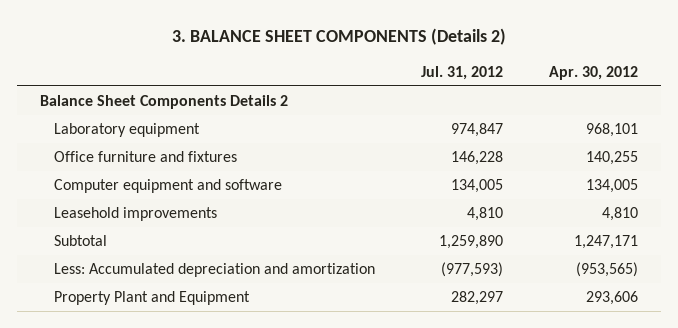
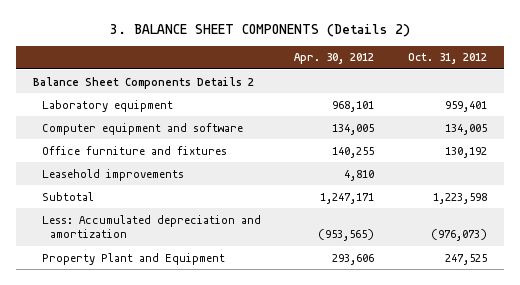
[420,65,503,80] Jul. 31, 2012 -> none
none -> [408,53,488,65] Oct. 31, 2012
[53,151,237,163] Office furniture and fixtures -> [41,145,227,155] Office furniture and fixtures

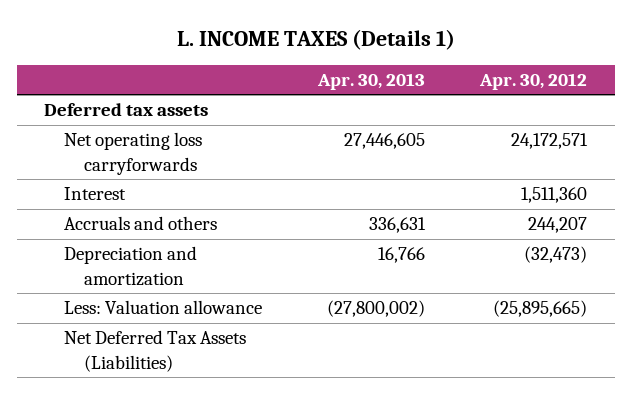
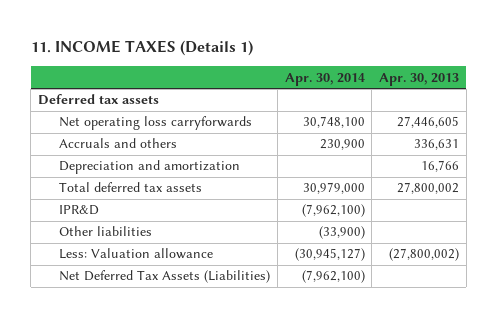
[176,28,455,50] L. INCOME TAXES (Details 1) -> [30,40,253,57] 11. INCOME TAXES (Details 1)
[479,72,588,90] Apr. 30, 2012 -> none
none -> [284,72,365,86] Apr. 30, 2014
[64,187,127,201] Interest -> none
none -> [59,182,203,193] Total deferred tax assets
none -> [59,205,100,216] IPR&D
none -> [59,226,153,237] Other liabilities

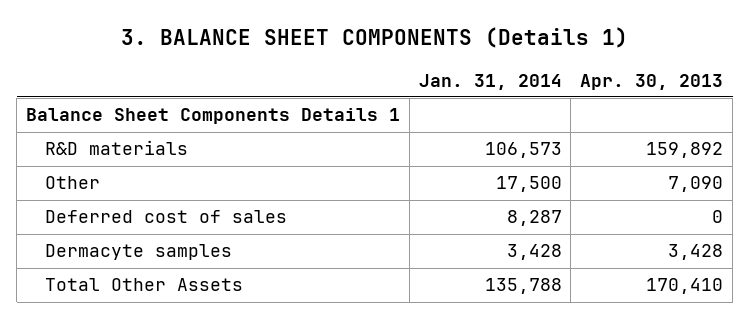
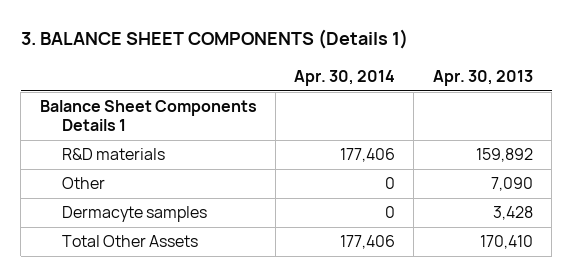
[418,73,562,90] Jan. 31, 2014 -> none
none -> [294,69,396,86] Apr. 30, 2014
[45,210,288,224] Deferred cost of sales -> none

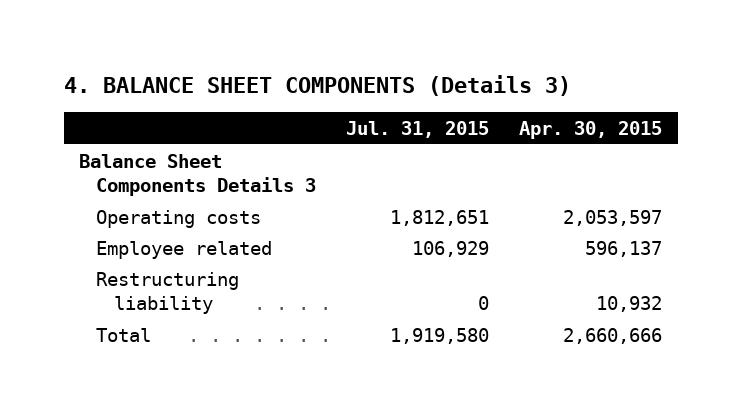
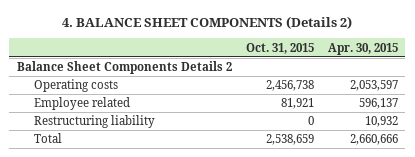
[63,75,571,97] 4. BALANCE SHEET COMPONENTS (Details 3) -> [62,16,353,30] 4. BALANCE SHEET COMPONENTS (Details 2)
[346,120,490,138] Jul. 31, 2015 -> none
none -> [245,42,314,54] Oct. 31, 2015
[78,153,317,197] Balance Sheet Components Details 3 -> [16,61,232,75] Balance Sheet Components Details 2

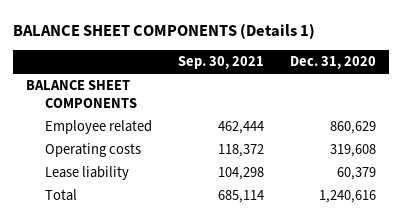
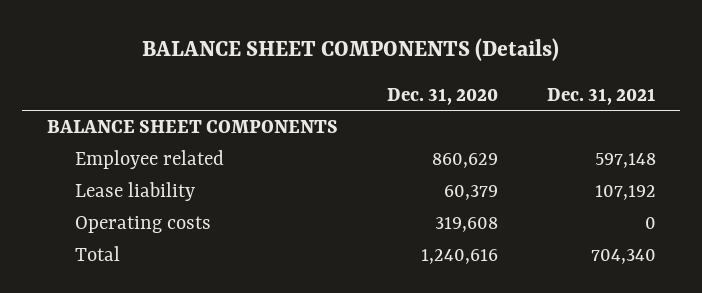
[13,22,316,39] BALANCE SHEET COMPONENTS (Details 1) -> [142,38,560,62] BALANCE SHEET COMPONENTS (Details)
[178,56,265,70] Sep. 30, 2021 -> none
none -> [546,87,656,105] Dec. 31, 2021
[45,143,142,158] Operating costs -> [75,216,212,234] Operating costs

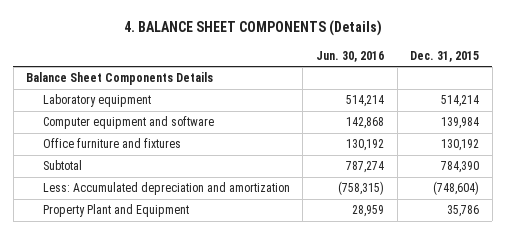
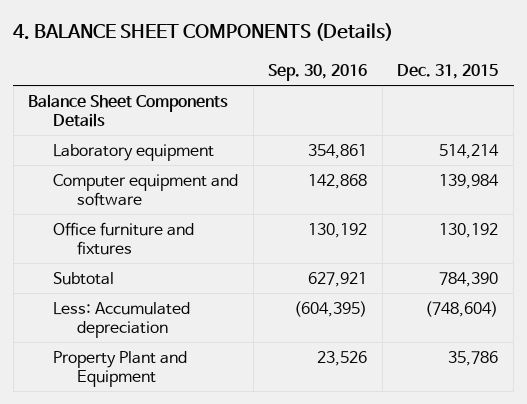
[315,50,384,62] Jun. 30, 2016 -> none
none -> [268,63,368,81] Sep. 30, 2016
[42,182,290,196] Less: Accumulated depreciation and amortization -> [52,302,190,338] Less: Accumulated depreciation

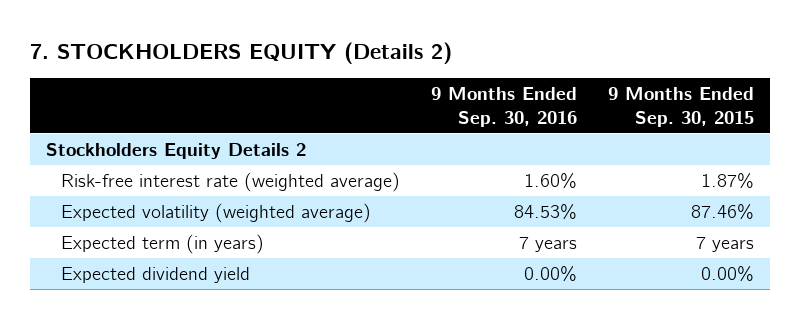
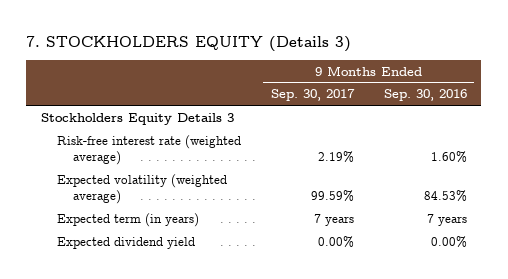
[30,42,453,65] 7. STOCKHOLDERS EQUITY (Details 2) -> [26,35,352,52] 7. STOCKHOLDERS EQUITY (Details 3)
[608,86,755,128] 9 Months Ended Sep. 30, 2015 -> none
none -> [270,89,355,102] Sep. 30, 2017
[45,142,306,159] Stockholders Equity Details 2 -> [41,112,235,125] Stockholders Equity Details 3

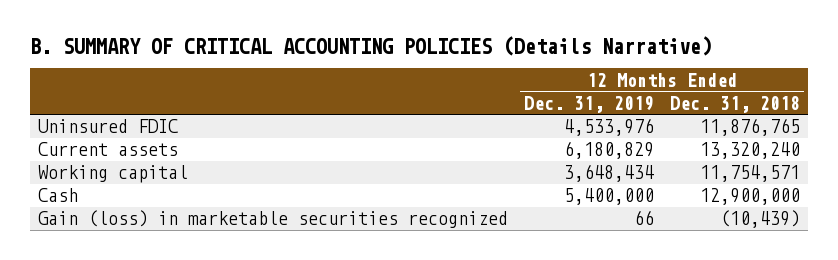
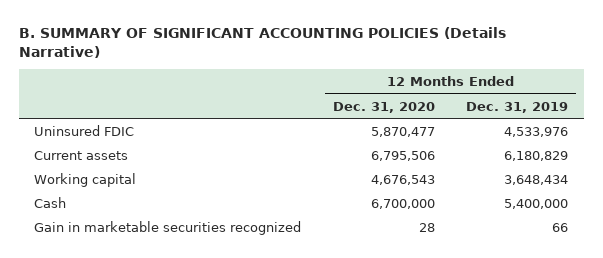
[30,35,713,56] B. SUMMARY OF CRITICAL ACCOUNTING POLICIES (Details Narrative) -> [18,26,506,59] B. SUMMARY OF SIGNIFICANT ACCOUNTING POLICIES (Details Narrative)
[669,95,800,113] Dec. 31, 2018 -> none
none -> [332,101,435,113] Dec. 31, 2020
[38,210,509,229] Gain (loss) in marketable securities recognized -> [34,220,302,235] Gain in marketable securities recognized

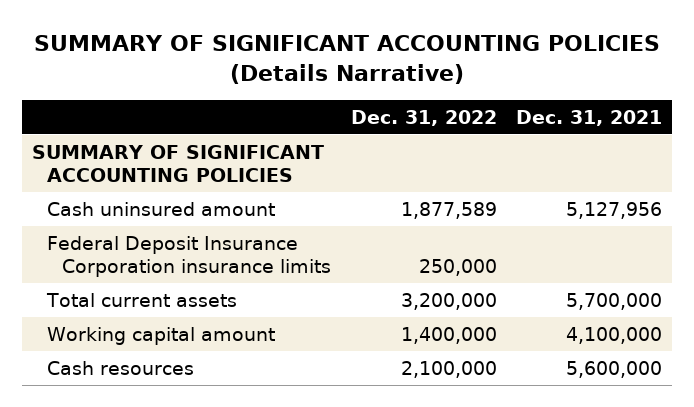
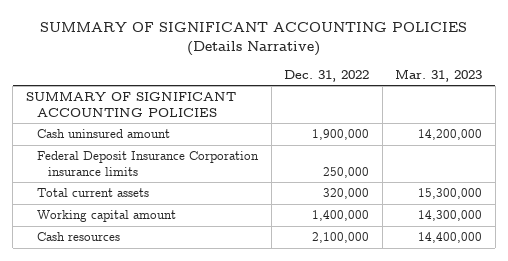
[516,109,663,126] Dec. 31, 2021 -> none
none -> [395,68,483,82] Mar. 31, 2023
[400,201,497,219] 1,877,589 -> [312,129,370,141] 1,900,000
[400,292,497,310] 3,200,000 -> [323,188,370,200] 320,000

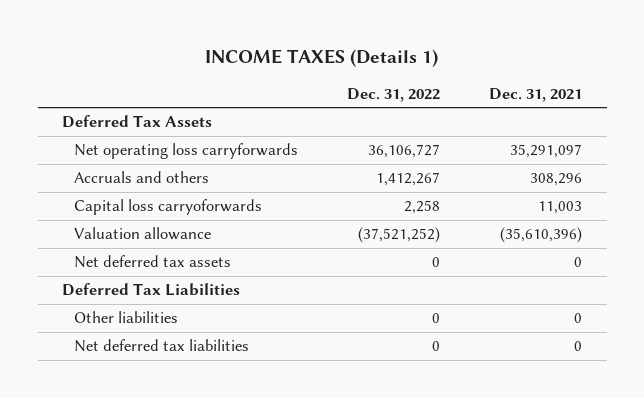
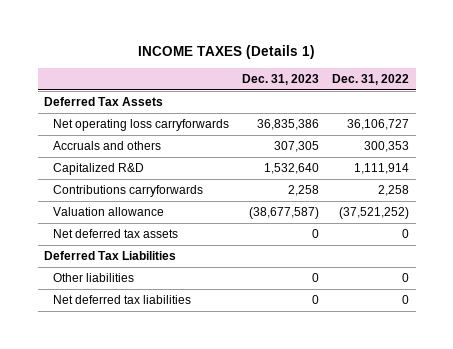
[489,87,583,102] Dec. 31, 2021 -> none
none -> [241,73,319,85] Dec. 31, 2023
[376,172,441,187] 1,412,267 -> [364,141,410,153] 300,353
none -> [52,163,144,176] Capitalized R&D
[73,199,262,216] Capital loss carryoforwards -> [52,185,203,198] Contributions carryforwards

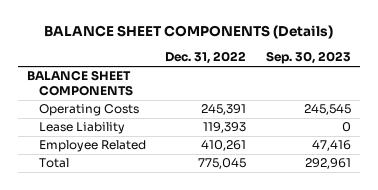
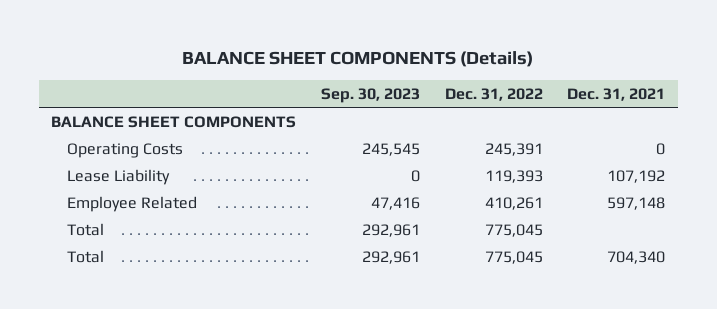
none -> [567,88,666,102] Dec. 31, 2021
none -> [67,249,105,263] Total

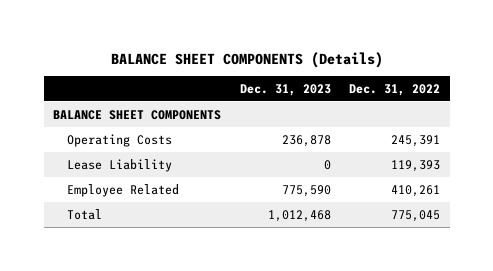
[321,88,421,104] Sep. 30, 2023 -> none
[567,88,666,102] Dec. 31, 2021 -> none
none -> [239,83,331,96] Dec. 31, 2023
[67,249,105,263] Total -> none

